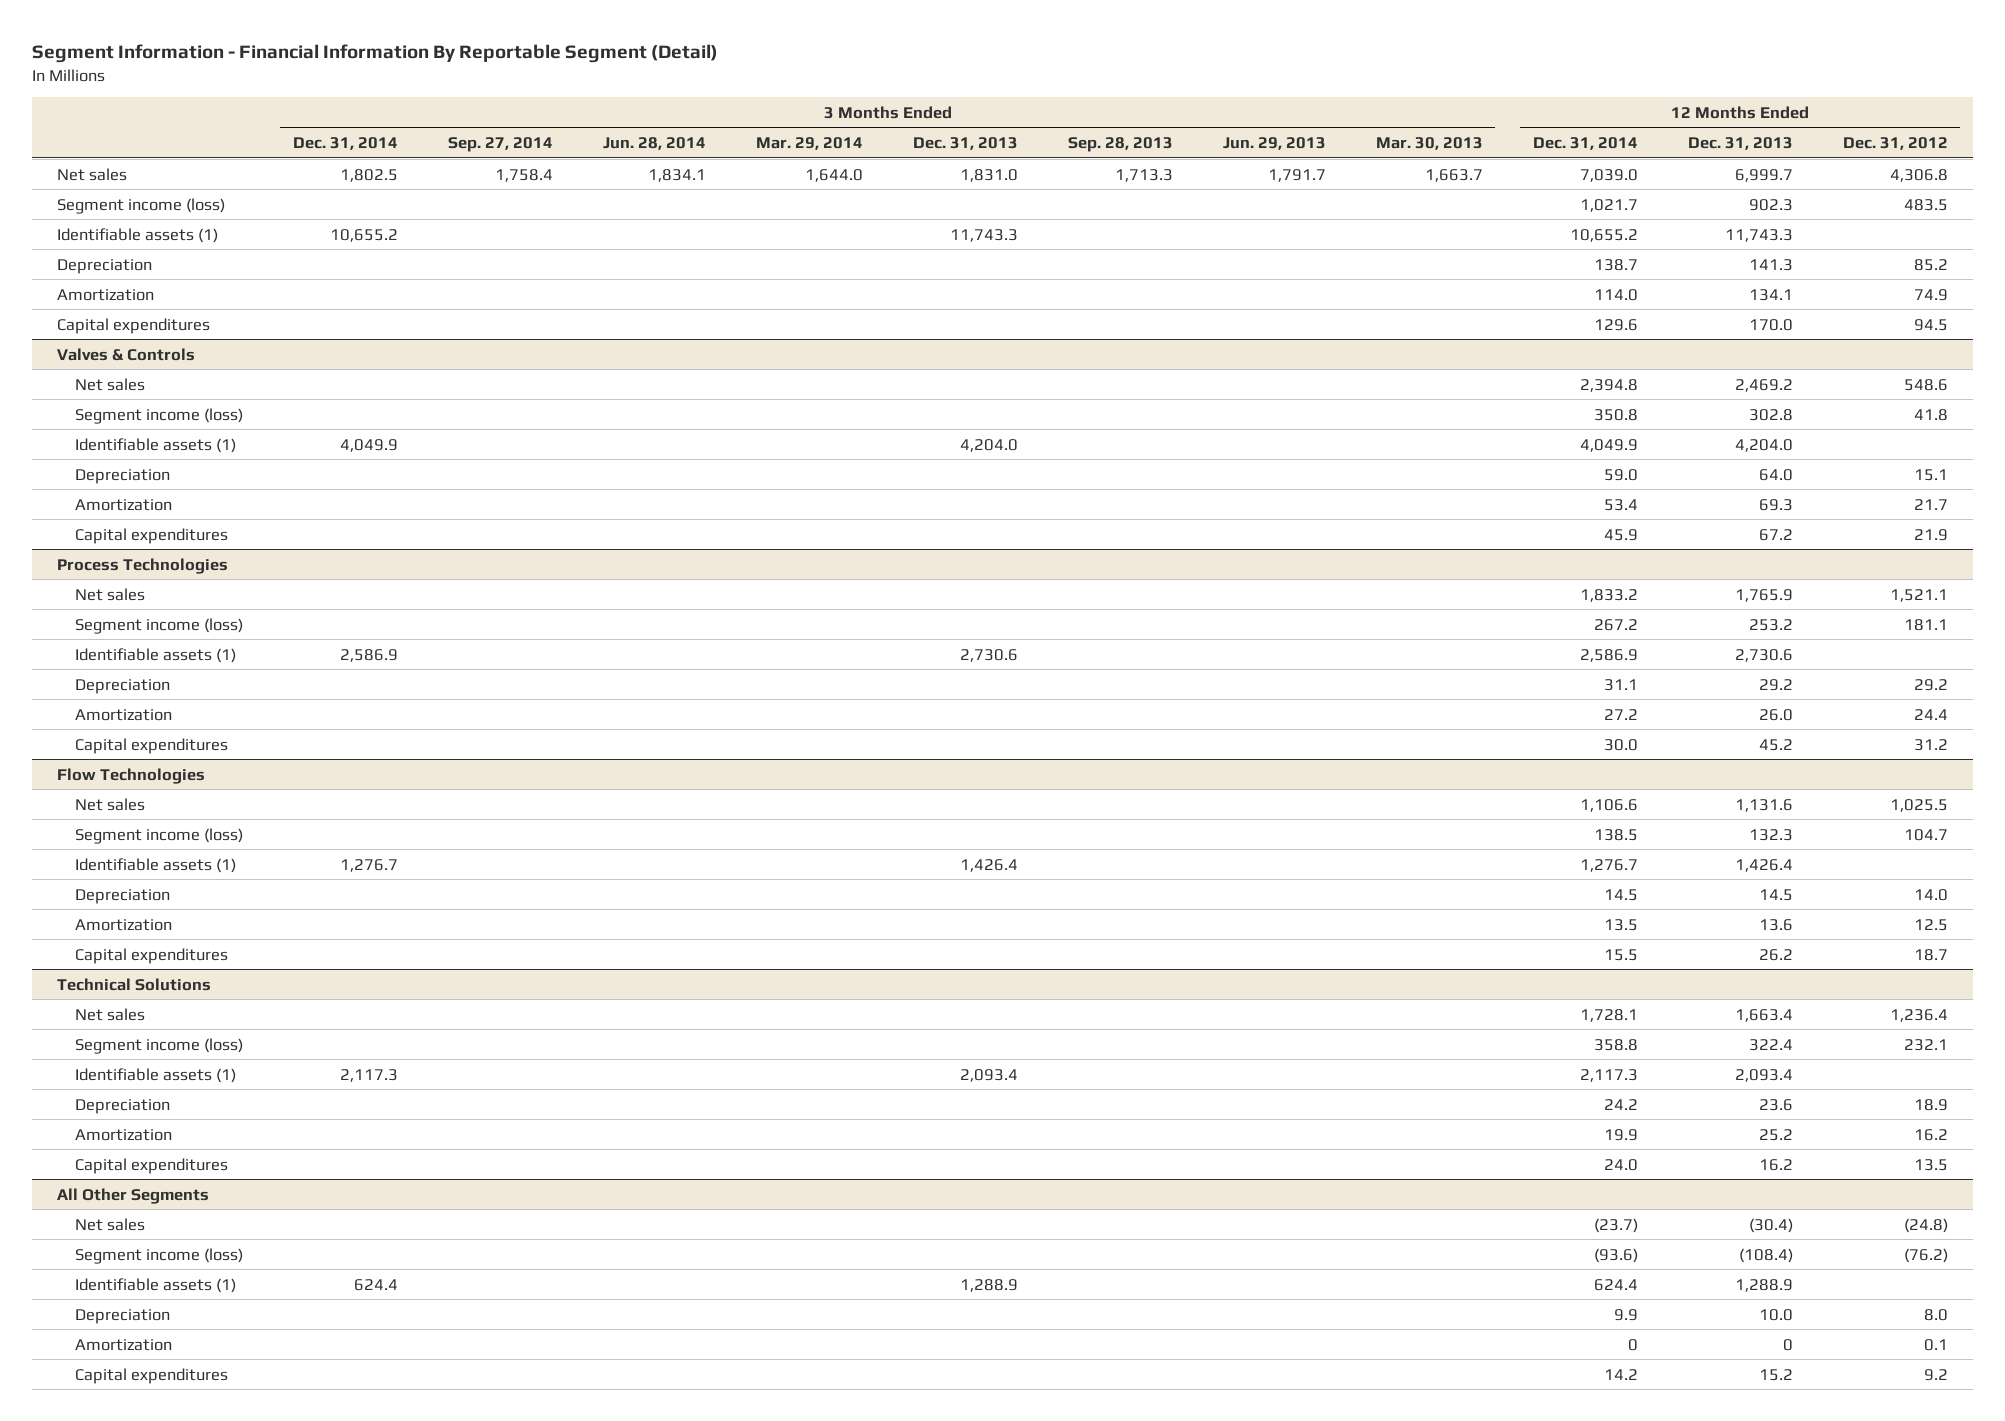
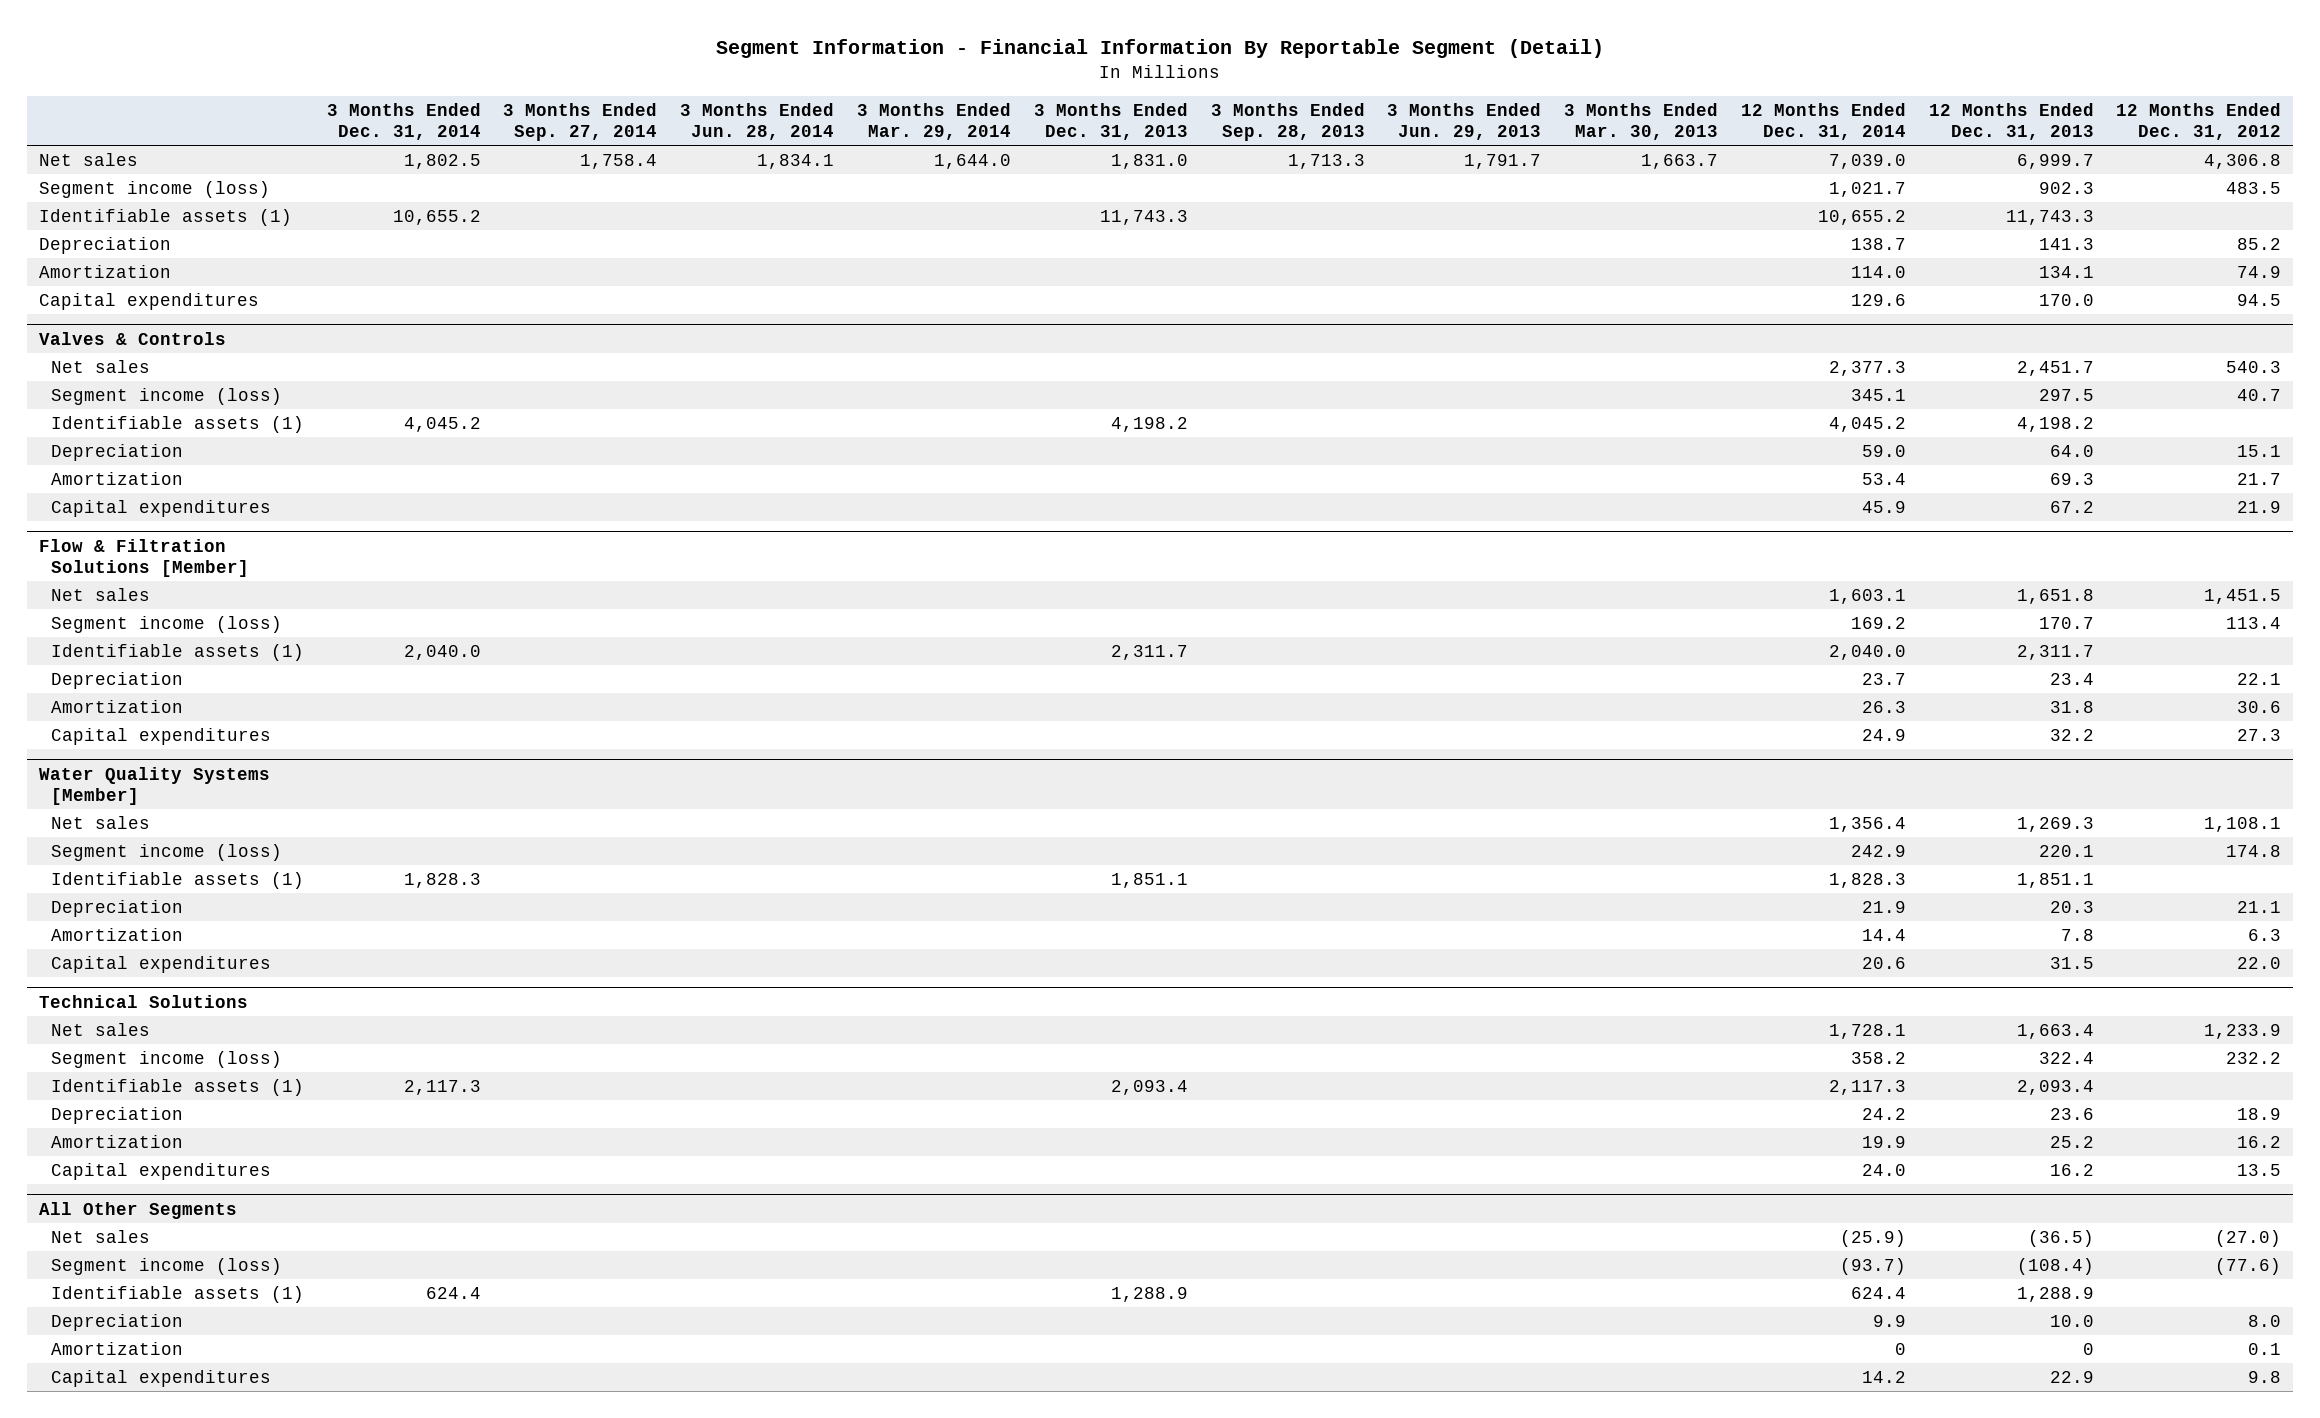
[1579,378,1638,392] 2,394.8 -> [1828,360,1906,376] 2,377.3
[1734,378,1793,392] 2,469.2 -> [2016,360,2094,376] 2,451.7
[1903,378,1948,391] 548.6 -> [2226,360,2282,373] 540.3
[1593,408,1638,421] 350.8 -> [1850,388,1906,401] 345.1
[1748,408,1793,421] 302.8 -> [2038,388,2094,401] 297.5
[1913,408,1948,421] 41.8 -> [2237,388,2282,401] 40.7
[339,438,398,452] 4,049.9 -> [403,416,481,432] 4,045.2
[959,438,1018,452] 4,204.0 -> [1110,416,1188,432] 4,198.2
[1579,438,1638,452] 4,049.9 -> [1828,416,1906,432] 4,045.2
[1734,438,1793,452] 4,204.0 -> [2016,416,2094,432] 4,198.2
[57,557,229,574] Process Technologies -> none
[57,767,206,784] Flow Technologies -> none
none -> [38,538,249,578] Flow & Filtration Solutions [Member]
[1579,588,1638,602] 1,833.2 -> [1828,588,1906,604] 1,603.1
[1734,588,1793,602] 1,765.9 -> [2016,588,2094,604] 1,651.8
[1889,588,1948,602] 1,521.1 -> [2204,588,2282,604] 1,451.5
[1593,618,1638,631] 267.2 -> [1850,616,1906,629] 169.2
[1748,618,1793,631] 253.2 -> [2038,616,2094,629] 170.7
[1903,618,1948,631] 181.1 -> [2226,616,2282,629] 113.4
[339,648,398,662] 2,586.9 -> [403,644,481,660] 2,040.0
[959,648,1018,662] 2,730.6 -> [1110,644,1188,660] 2,311.7
[1579,648,1638,662] 2,586.9 -> [1828,644,1906,660] 2,040.0
[1734,648,1793,662] 2,730.6 -> [2016,644,2094,660] 2,311.7
[1603,678,1638,691] 31.1 -> [1861,672,1906,685] 23.7
[1758,678,1793,691] 29.2 -> [2049,672,2094,685] 23.4
[1913,678,1948,691] 29.2 -> [2237,672,2282,685] 22.1
[1603,708,1638,720] 27.2 -> [1861,700,1906,713] 26.3
[1758,708,1793,721] 26.0 -> [2049,700,2094,713] 31.8
[1913,708,1948,720] 24.4 -> [2237,700,2282,713] 30.6
[1603,738,1638,751] 30.0 -> [1861,728,1906,741] 24.9
[1758,738,1793,751] 45.2 -> [2049,728,2094,741] 32.2
[1913,738,1948,751] 31.2 -> [2237,728,2282,741] 27.3
none -> [38,766,270,806] Water Quality Systems [Member]
[1579,798,1638,812] 1,106.6 -> [1828,816,1906,832] 1,356.4
[1734,798,1793,812] 1,131.6 -> [2016,816,2094,832] 1,269.3
[1889,798,1948,812] 1,025.5 -> [2204,816,2282,832] 1,108.1
[1593,828,1638,841] 138.5 -> [1850,844,1906,857] 242.9
[1748,828,1793,841] 132.3 -> [2038,844,2094,857] 220.1
[1903,828,1948,841] 104.7 -> [2226,844,2282,857] 174.8
[339,858,398,872] 1,276.7 -> [403,872,481,888] 1,828.3
[959,858,1018,872] 1,426.4 -> [1110,872,1188,888] 1,851.1
[1579,858,1638,872] 1,276.7 -> [1828,872,1906,888] 1,828.3
[1734,858,1793,872] 1,426.4 -> [2016,872,2094,888] 1,851.1
[1603,888,1638,901] 14.5 -> [1861,900,1906,913] 21.9
[1758,888,1793,901] 14.5 -> [2049,900,2094,913] 20.3
[1913,888,1948,901] 14.0 -> [2237,900,2282,913] 21.1
[1603,918,1638,931] 13.5 -> [1861,928,1906,941] 14.4
[1758,918,1793,931] 13.6 -> [2060,928,2094,941] 7.8
[1913,918,1948,931] 12.5 -> [2248,928,2282,941] 6.3
[1603,948,1638,961] 15.5 -> [1861,956,1906,969] 20.6
[1758,948,1793,961] 26.2 -> [2049,956,2094,969] 31.5
[1913,948,1948,961] 18.7 -> [2237,956,2282,969] 22.0
[1889,1008,1948,1022] 1,236.4 -> [2204,1023,2282,1039] 1,233.9
[1593,1038,1638,1051] 358.8 -> [1850,1051,1906,1064] 358.2
[1903,1038,1948,1051] 232.1 -> [2226,1051,2282,1064] 232.2
[1593,1217,1638,1233] (23.7) -> [1839,1229,1906,1247] (25.9)
[1748,1217,1793,1233] (30.4) -> [2027,1229,2094,1247] (36.5)
[1903,1217,1948,1233] (24.8) -> [2215,1229,2282,1247] (27.0)
[1593,1247,1638,1263] (93.6) -> [1839,1257,1906,1275] (93.7)
[1903,1247,1948,1263] (76.2) -> [2215,1257,2282,1275] (77.6)
[1758,1368,1793,1381] 15.2 -> [2049,1370,2094,1383] 22.9
[1923,1368,1948,1381] 9.2 -> [2248,1370,2282,1383] 9.8

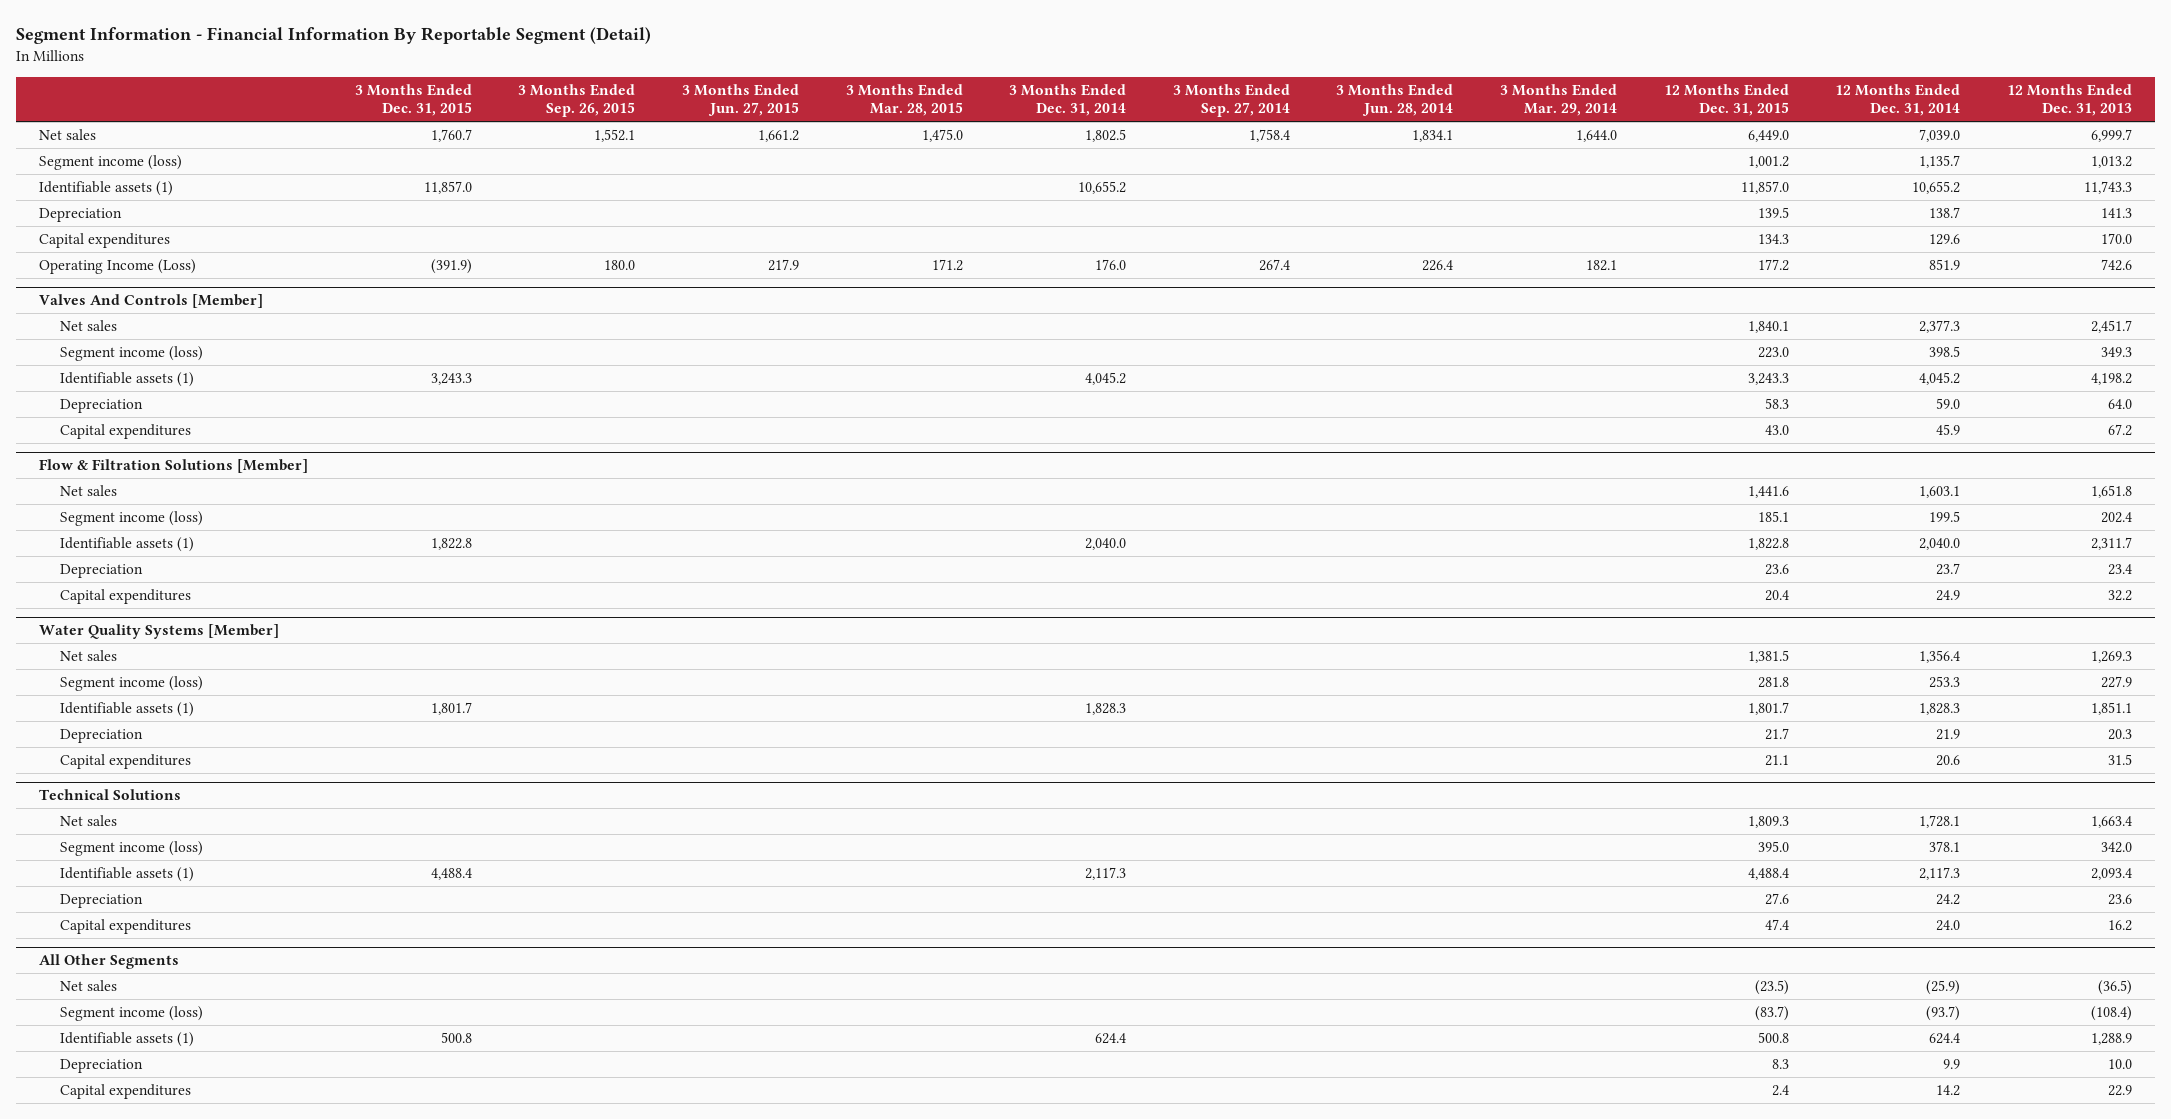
[1033,102,1188,141] 3 Months Ended Dec. 31, 2013 -> none
[1210,102,1365,142] 3 Months Ended Sep. 28, 2013 -> none
[1387,102,1542,141] 3 Months Ended Jun. 29, 2013 -> none
[1564,102,1719,141] 3 Months Ended Mar. 30, 2013 -> none
[2116,102,2282,141] 12 Months Ended Dec. 31, 2012 -> none
none -> [354,83,472,117] 3 Months Ended Dec. 31, 2015
none -> [518,83,636,118] 3 Months Ended Sep. 26, 2015
none -> [682,83,800,117] 3 Months Ended Jun. 27, 2015
none -> [845,83,963,117] 3 Months Ended Mar. 28, 2015
none -> [1663,83,1789,117] 12 Months Ended Dec. 31, 2015
[1828,181,1906,197] 1,021.7 -> [1919,155,1961,169] 1,135.7
[2038,181,2094,194] 902.3 -> [2090,156,2132,169] 1,013.2
[38,264,171,278] Amortization -> none
none -> [39,259,197,275] Operating Income (Loss)
[38,331,226,345] Valves & Controls -> [39,294,264,309] Valves And Controls [Member]
[1850,388,1906,401] 345.1 -> [1929,346,1961,358] 398.5
[2038,388,2094,401] 297.5 -> [2100,347,2132,358] 349.3
[50,471,183,485] Amortization -> none
[1850,616,1906,629] 169.2 -> [1929,511,1961,523] 199.5
[2038,616,2094,629] 170.7 -> [2100,512,2132,524] 202.4
[50,699,183,713] Amortization -> none
[1850,844,1906,857] 242.9 -> [1929,676,1961,689] 253.3
[2038,844,2094,857] 220.1 -> [2100,676,2132,689] 227.9
[50,927,183,941] Amortization -> none
[1850,1051,1906,1064] 358.2 -> [1929,841,1961,853] 378.1
[2038,1051,2094,1064] 322.4 -> [2100,842,2132,854] 342.0
[50,1134,183,1148] Amortization -> none
[50,1341,183,1355] Amortization -> none

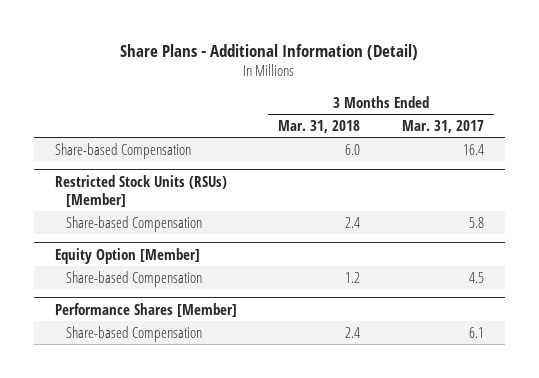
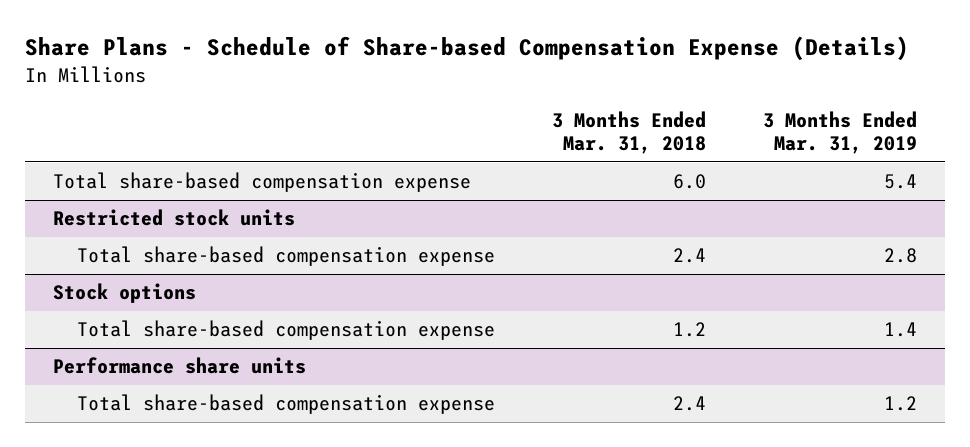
[120,43,419,60] Share Plans - Additional Information (Detail) -> [24,36,909,62] Share Plans - Schedule of Share-based Compensation Expense (Details)
[401,119,484,133] Mar. 31, 2017 -> none
none -> [762,110,917,154] 3 Months Ended Mar. 31, 2019
[54,142,191,159] Share-based Compensation -> [53,172,472,193] Total share-based compensation expense
[54,174,227,207] Restricted Stock Units (RSUs) [Member] -> [53,209,296,227] Restricted stock units
[65,215,202,232] Share-based Compensation -> [76,246,495,267] Total share-based compensation expense
[54,247,200,264] Equity Option [Member] -> [53,283,197,304] Stock options
[65,270,202,287] Share-based Compensation -> [76,320,495,341] Total share-based compensation expense
[54,302,237,317] Performance Shares [Member] -> [53,357,307,375] Performance share units
[65,325,202,342] Share-based Compensation -> [76,394,495,415] Total share-based compensation expense

